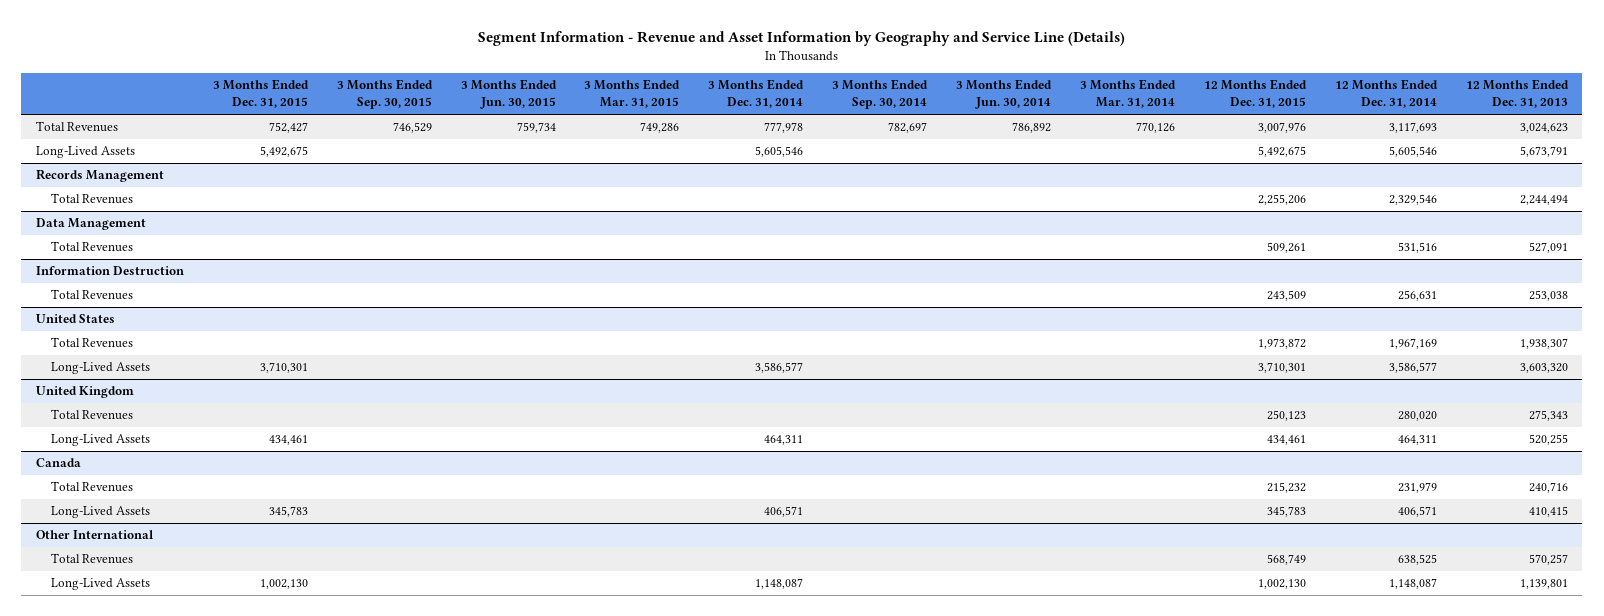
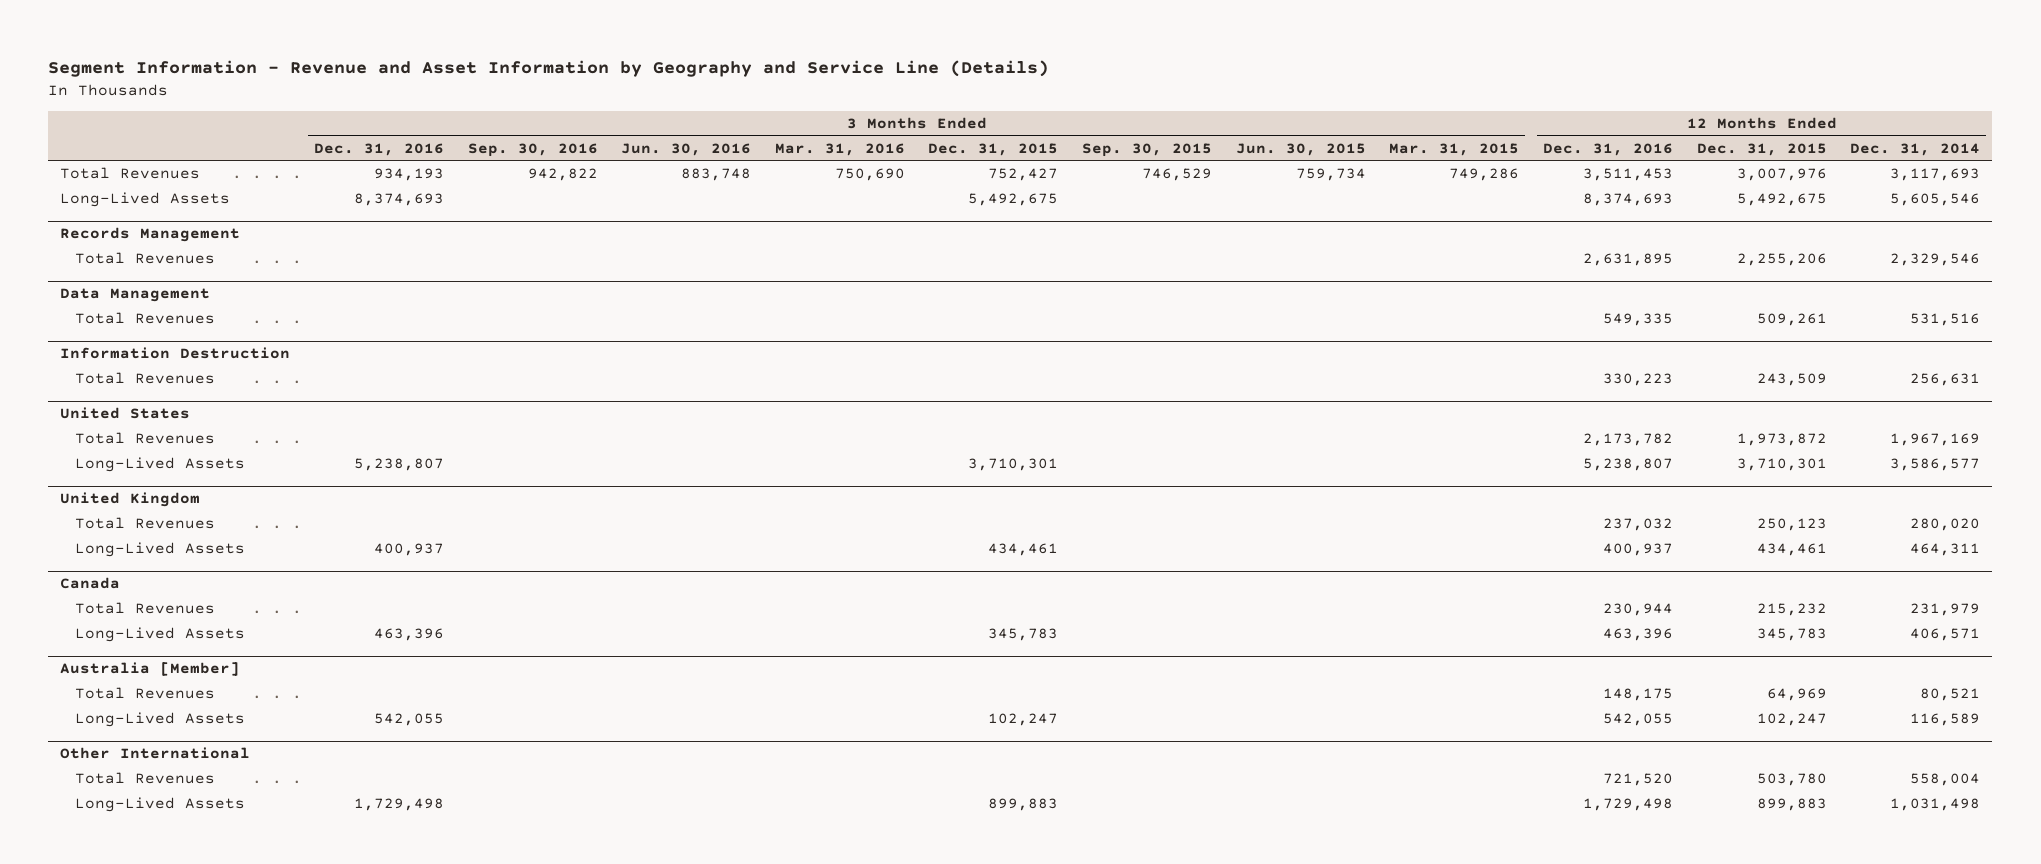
[708,79,805,109] 3 Months Ended Dec. 31, 2014 -> none
[832,79,929,110] 3 Months Ended Sep. 30, 2014 -> none
[956,79,1053,110] 3 Months Ended Jun. 30, 2014 -> none
[1080,79,1177,109] 3 Months Ended Mar. 31, 2014 -> none
[1465,79,1569,109] 12 Months Ended Dec. 31, 2013 -> none
none -> [313,142,444,156] Dec. 31, 2016
none -> [467,142,598,157] Sep. 30, 2016
none -> [621,142,752,156] Jun. 30, 2016
none -> [774,142,905,156] Mar. 31, 2016
none -> [1543,142,1674,156] Dec. 31, 2016
none -> [60,662,241,677] Australia [Member]
none -> [75,687,216,700] Total Revenues
none -> [75,712,246,728] Long-Lived Assets
[1266,554,1306,566] 568,749 -> [1756,773,1827,787] 503,780
[1397,554,1437,566] 638,525 -> [1910,773,1981,787] 558,004
[259,579,308,590] 1,002,130 -> [988,798,1059,812] 899,883
[1257,579,1306,590] 1,002,130 -> [1756,798,1827,812] 899,883
[1388,578,1437,590] 1,148,087 -> [1890,798,1981,812] 1,031,498

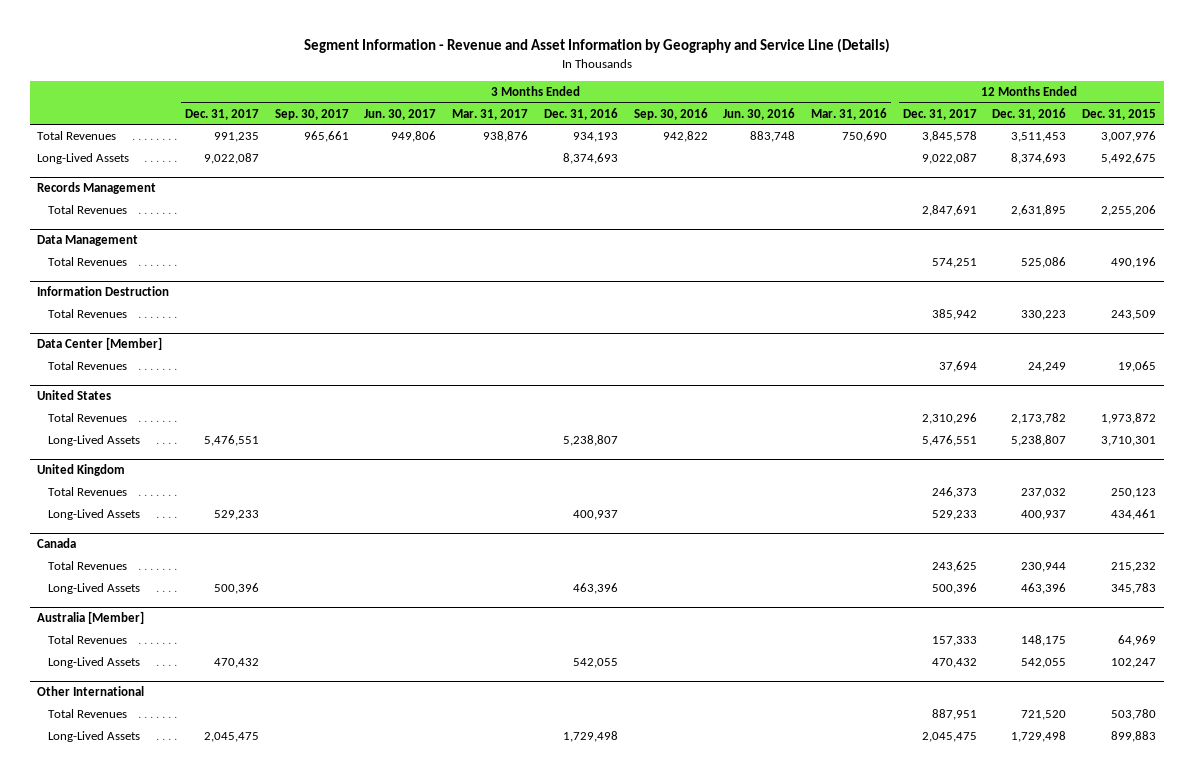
[928,142,1059,156] Dec. 31, 2015 -> none
[1082,142,1213,157] Sep. 30, 2015 -> none
[1235,142,1366,156] Jun. 30, 2015 -> none
[1389,142,1520,156] Mar. 31, 2015 -> none
[1850,142,1981,156] Dec. 31, 2014 -> none
none -> [185,108,260,120] Dec. 31, 2017
none -> [274,108,349,120] Sep. 30, 2017
none -> [364,108,437,120] Jun. 30, 2017
none -> [452,108,529,120] Mar. 31, 2017
none -> [902,108,977,120] Dec. 31, 2017
[1603,313,1674,327] 549,335 -> [1021,257,1067,269] 525,086
[1756,313,1827,327] 509,261 -> [1110,257,1156,269] 490,196
none -> [37,337,163,351] Data Center [Member]
none -> [47,361,127,371] Total Revenues

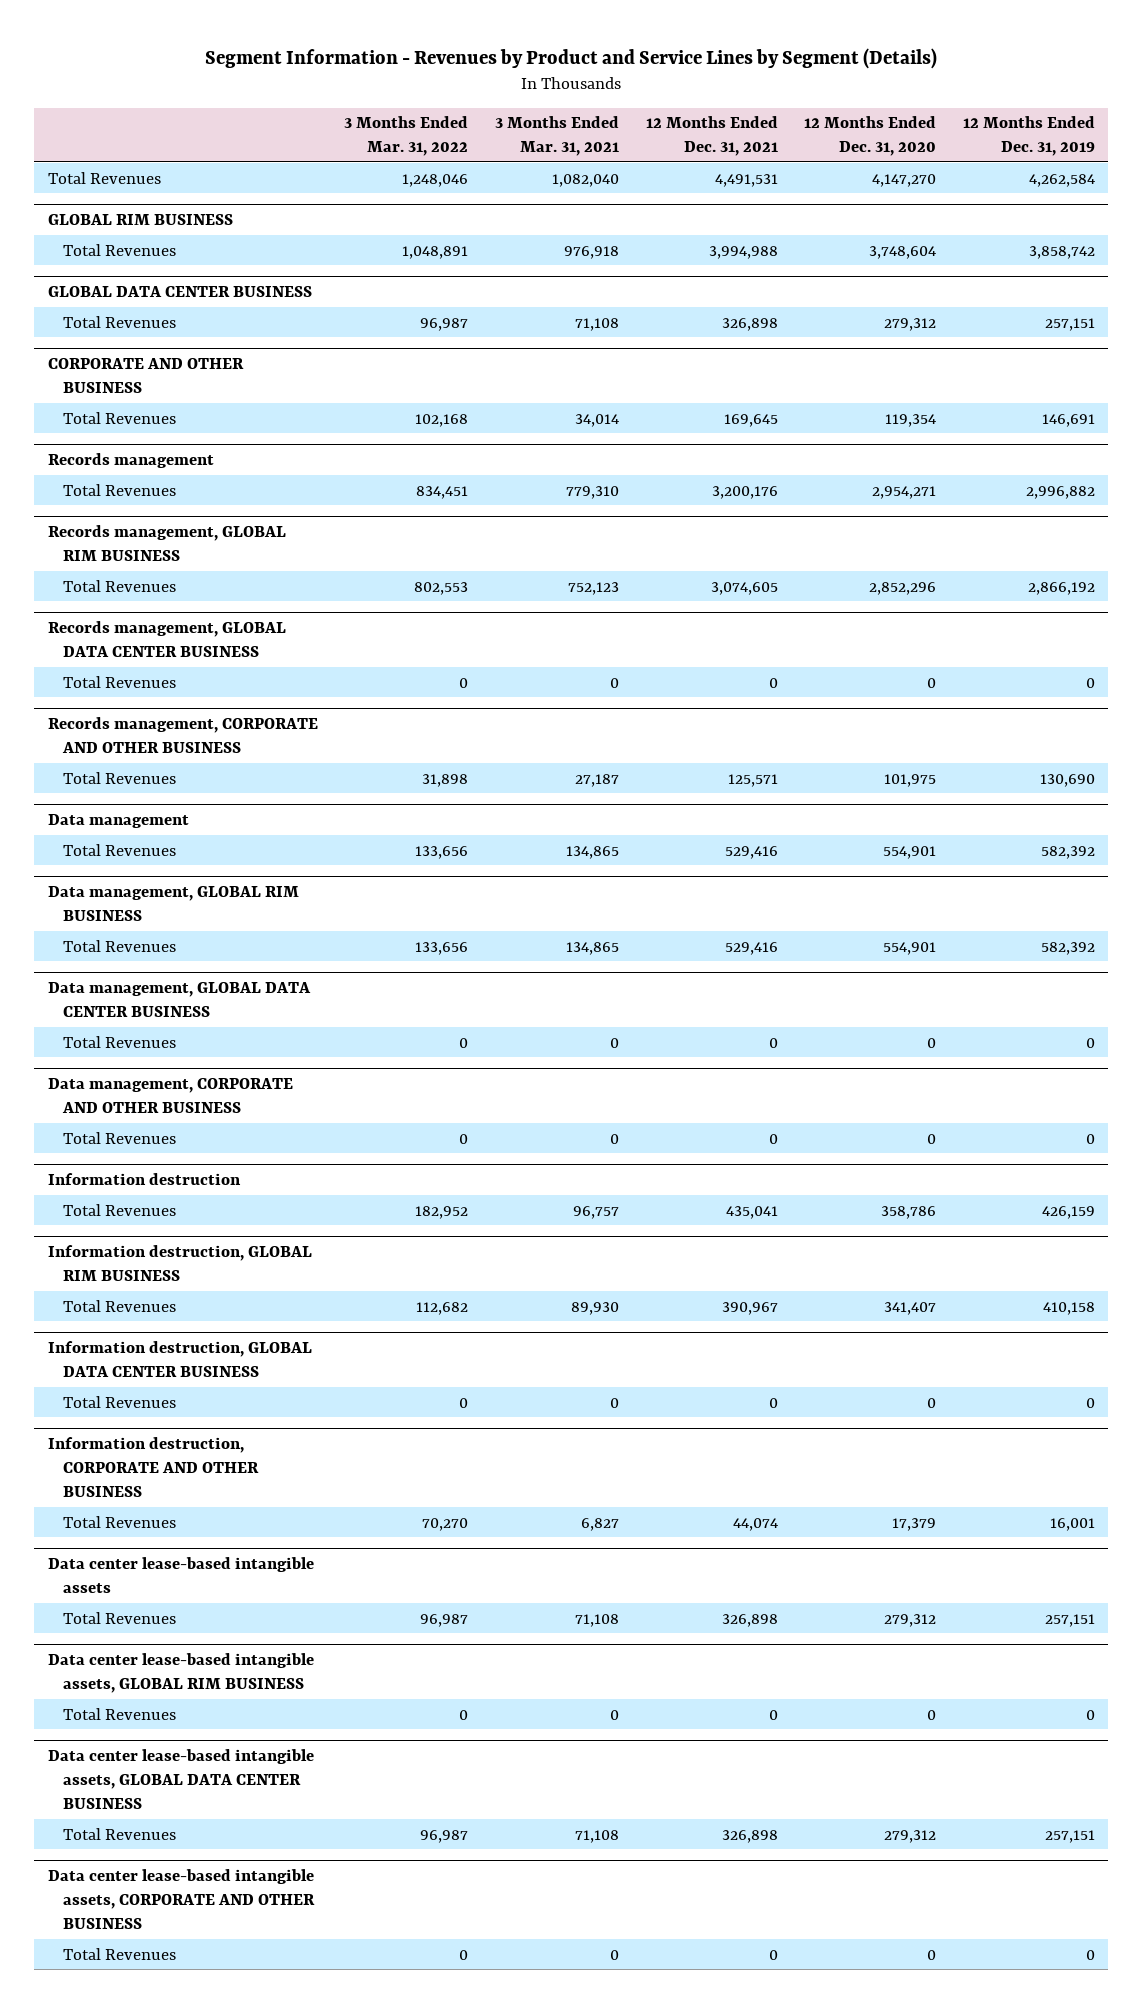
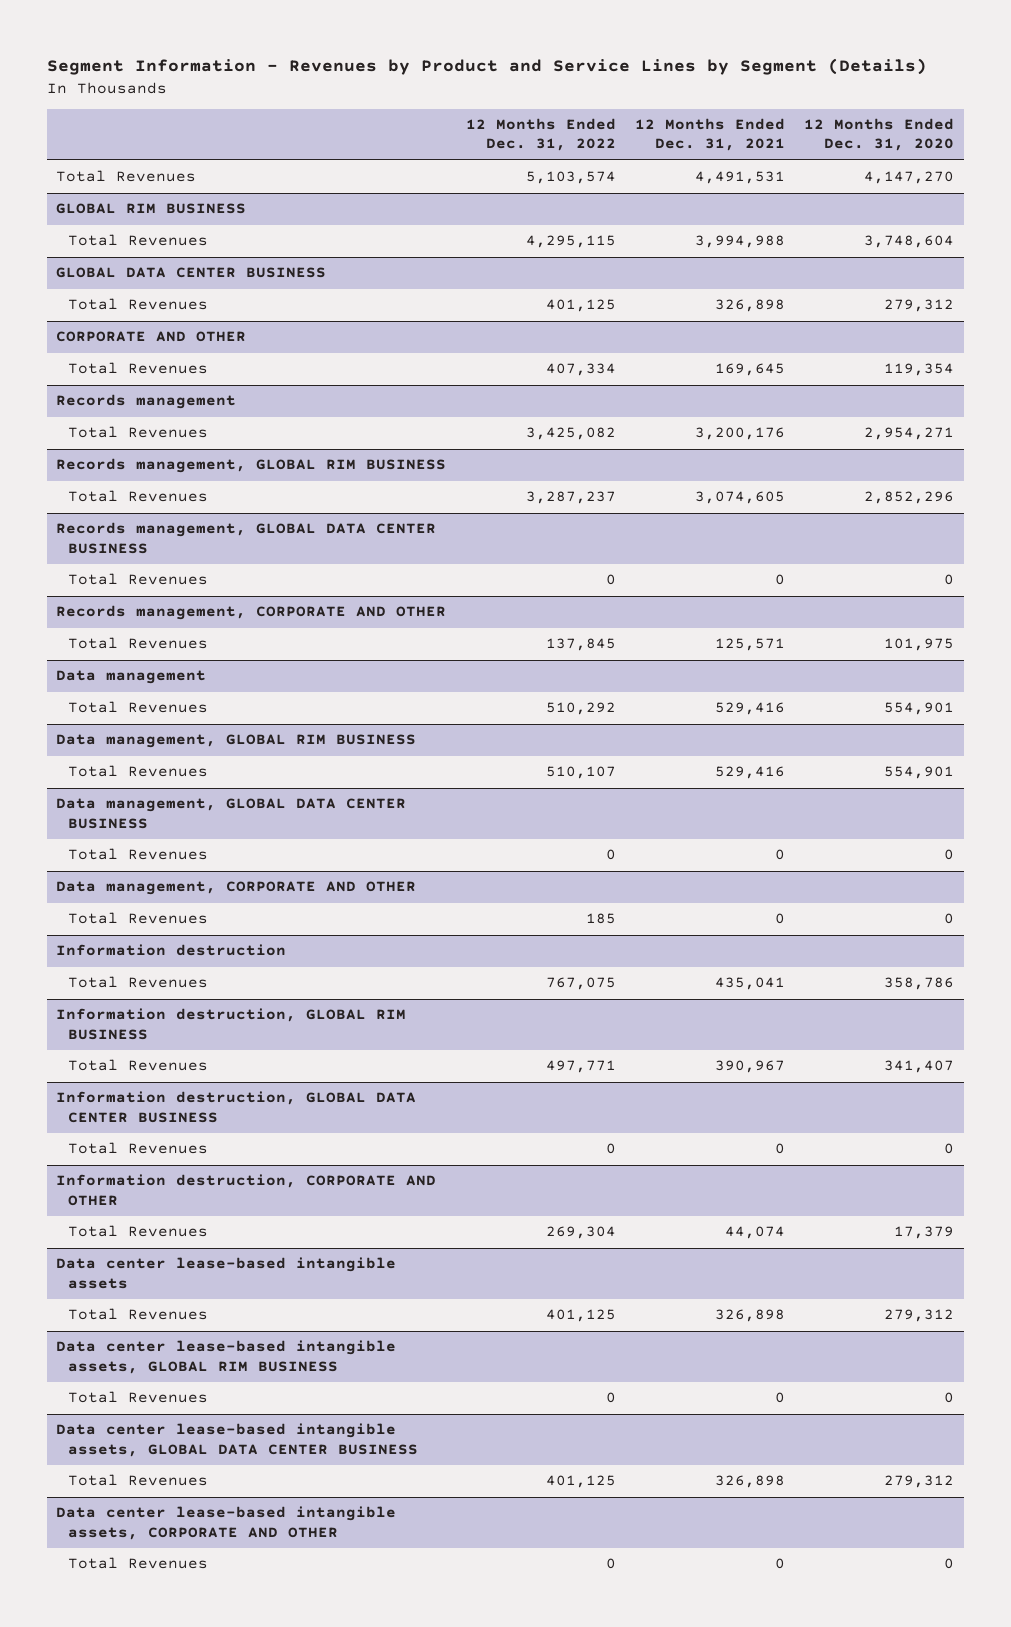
[344,116,469,157] 3 Months Ended Mar. 31, 2022 -> none
[494,116,619,157] 3 Months Ended Mar. 31, 2021 -> none
[962,116,1095,157] 12 Months Ended Dec. 31, 2019 -> none
none -> [465,118,616,152] 12 Months Ended Dec. 31, 2022
[47,358,244,394] CORPORATE AND OTHER BUSINESS -> [56,331,247,343] CORPORATE AND OTHER
[47,717,318,754] Records management, CORPORATE AND OTHER BUSINESS -> [56,605,447,621] Records management, CORPORATE AND OTHER
[47,1078,293,1114] Data management, CORPORATE AND OTHER BUSINESS -> [56,881,417,896] Data management, CORPORATE AND OTHER
[47,1437,260,1498] Information destruction, CORPORATE AND OTHER BUSINESS -> [56,1174,437,1206] Information destruction, CORPORATE AND OTHER
[47,1869,316,1930] Data center lease-based intangible assets, CORPORATE AND OTHER BUSINESS -> [56,1506,397,1540] Data center lease-based intangible assets, CORPORATE AND OTHER

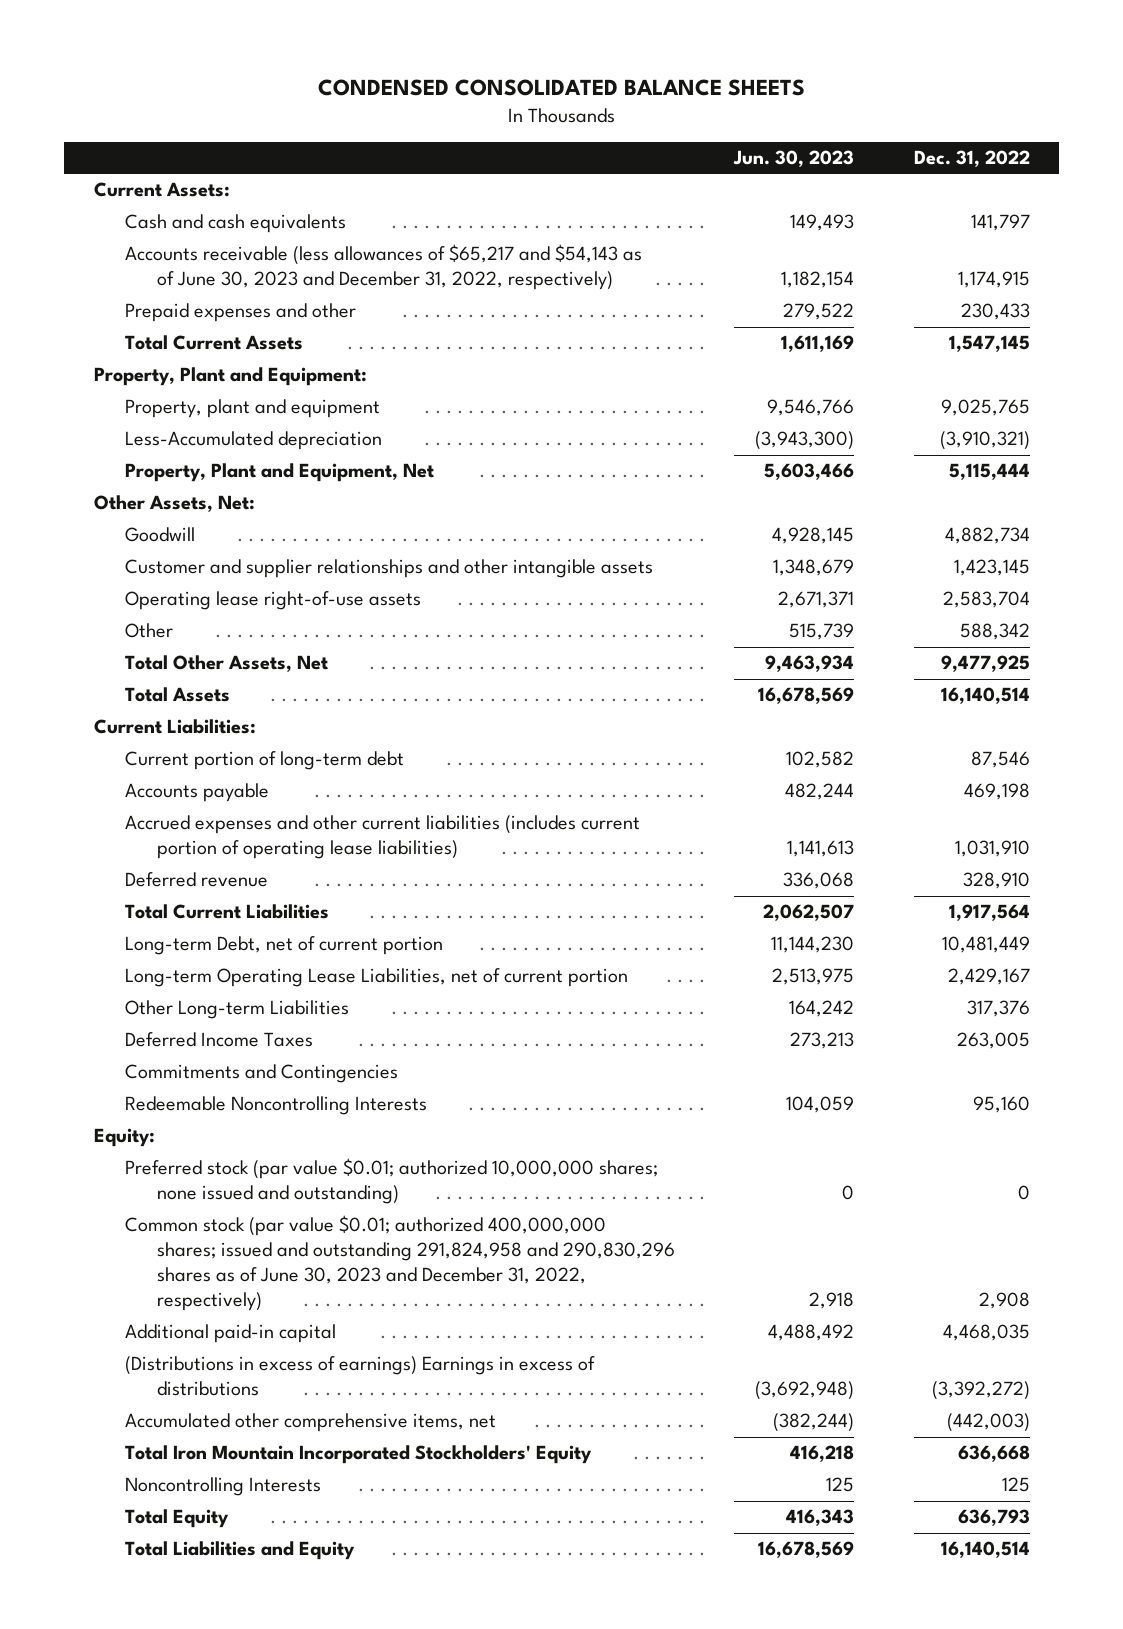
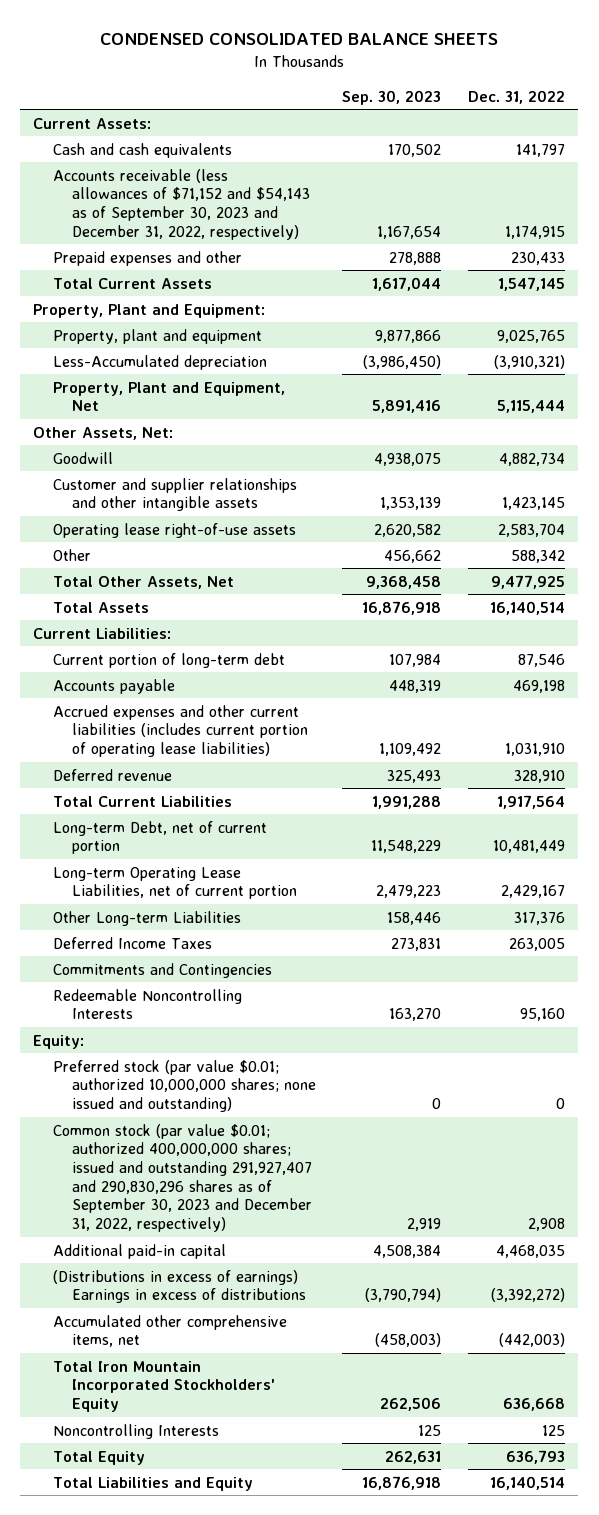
[733,149,855,167] Jun. 30, 2023 -> none
none -> [342,89,442,105] Sep. 30, 2023
[125,244,643,291] Accounts receivable (less allowances of $65,217 and $54,143 as of June 30, 2023 and December 31, 2022, respectively) -> [52,168,310,240] Accounts receivable (less allowances of $71,152 and $54,143 as of September 30, 2023 and December 31, 2022, respectively)
[125,1215,675,1312] Common stock (par value $0.01; authorized 400,000,000 shares; issued and outstanding 291,824,958 and 290,830,296 shares as of June 30, 2023 and December 31, 2022, respectively) -> [52,1123,312,1233] Common stock (par value $0.01; authorized 400,000,000 shares; issued and outstanding 291,927,407 and 290,830,296 shares as of September 30, 2023 and December 31, 2022, respectively)

